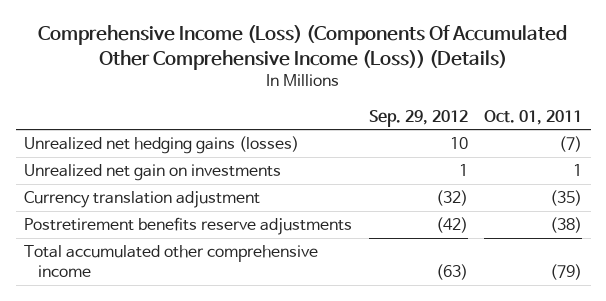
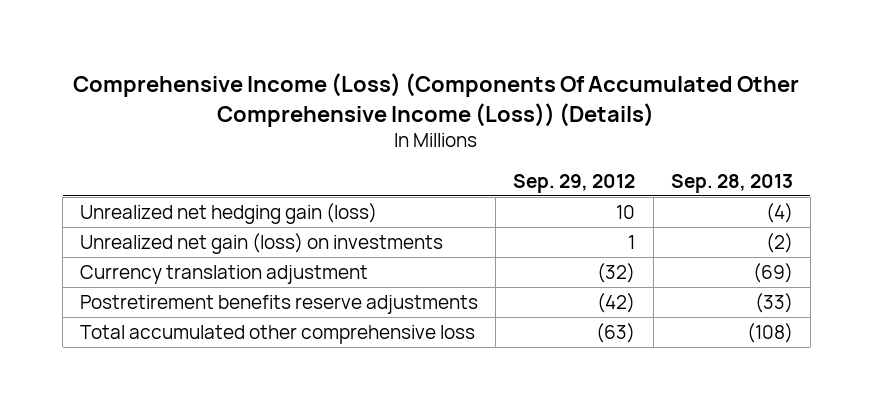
[484,109,583,125] Oct. 01, 2011 -> none
none -> [670,173,793,193] Sep. 28, 2013
[23,136,299,155] Unrealized net hedging gains (losses) -> [80,202,378,224] Unrealized net hedging gain (loss)
[23,164,281,182] Unrealized net gain on investments -> [80,232,444,254] Unrealized net gain (loss) on investments
[23,245,318,277] Total accumulated other comprehensive income -> [80,324,476,344] Total accumulated other comprehensive loss

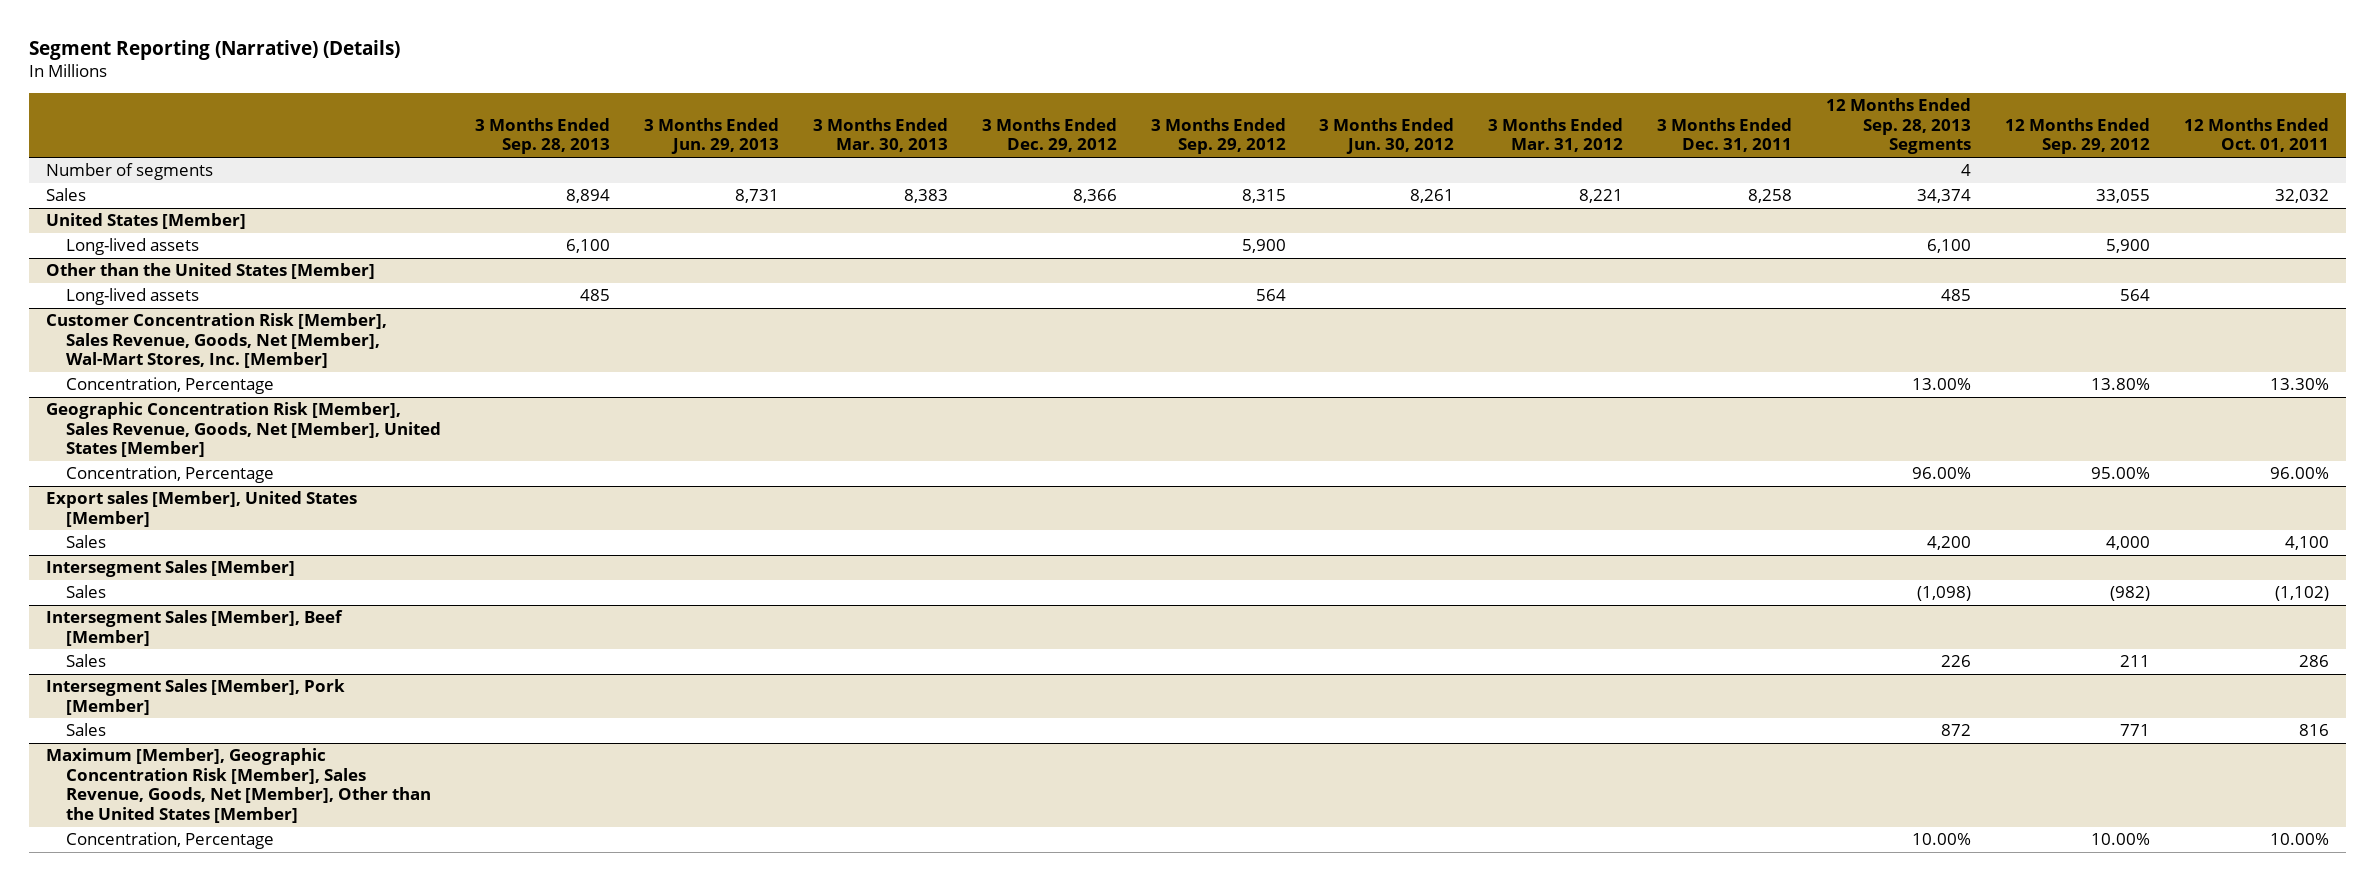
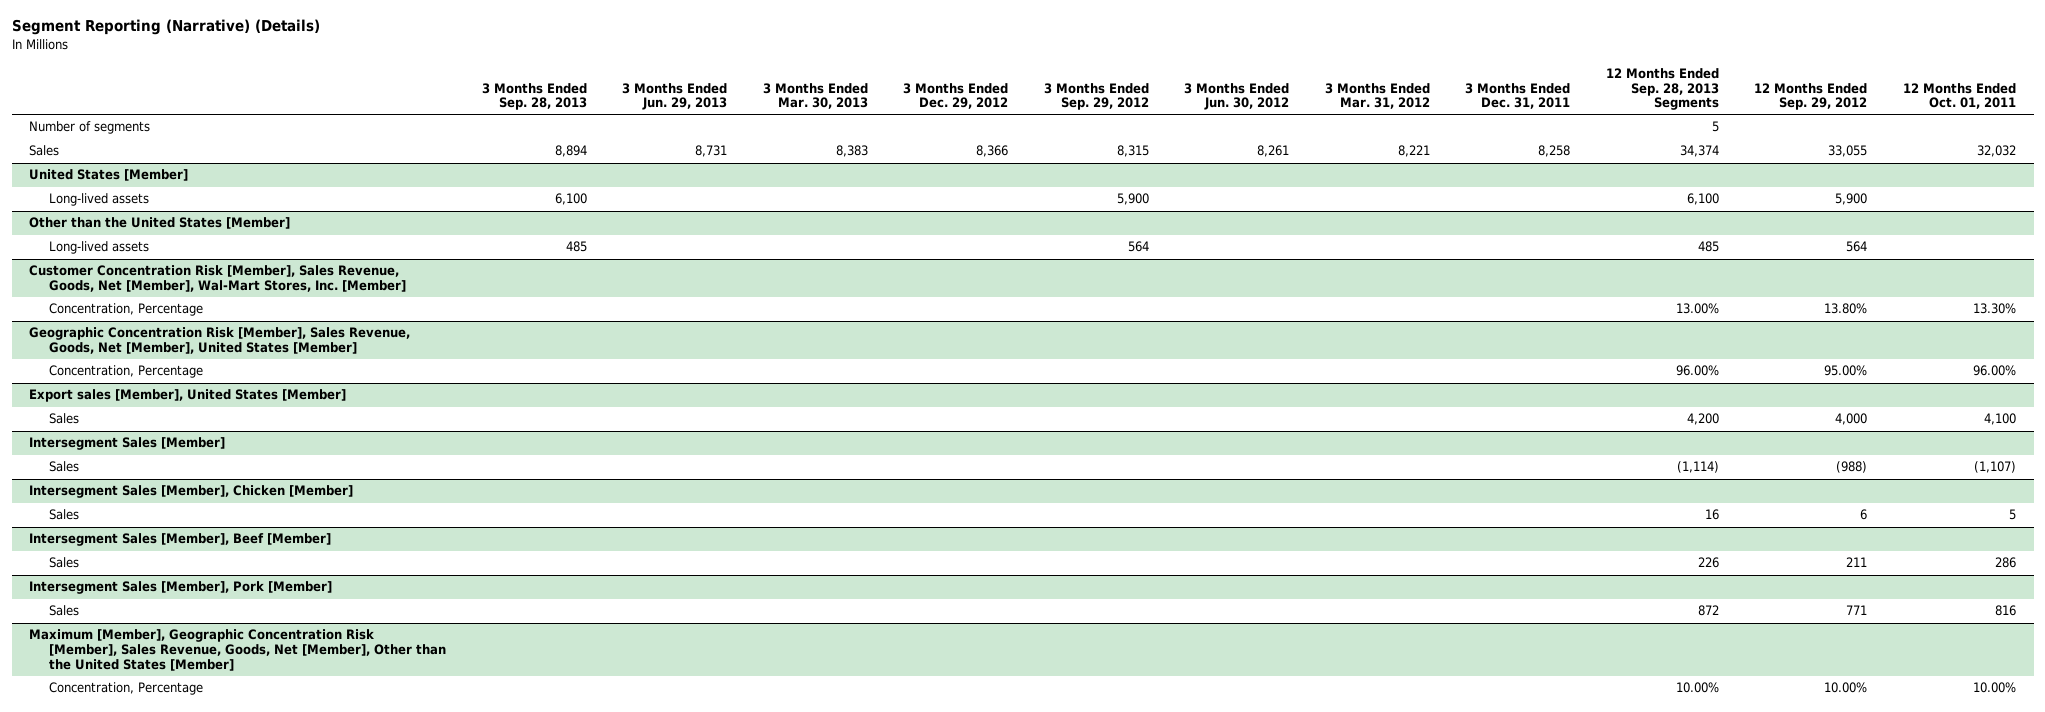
[1961,164,1972,177] 4 -> [1711,121,1719,133] 5
[1917,586,1972,602] (1,098) -> [1676,461,1719,474] (1,114)
[2110,586,2151,602] (982) -> [1836,461,1868,474] (988)
[2275,586,2330,602] (1,102) -> [1973,461,2016,474] (1,107)
none -> [29,485,354,499] Intersegment Sales [Member], Chicken [Member]
none -> [49,509,80,521] Sales

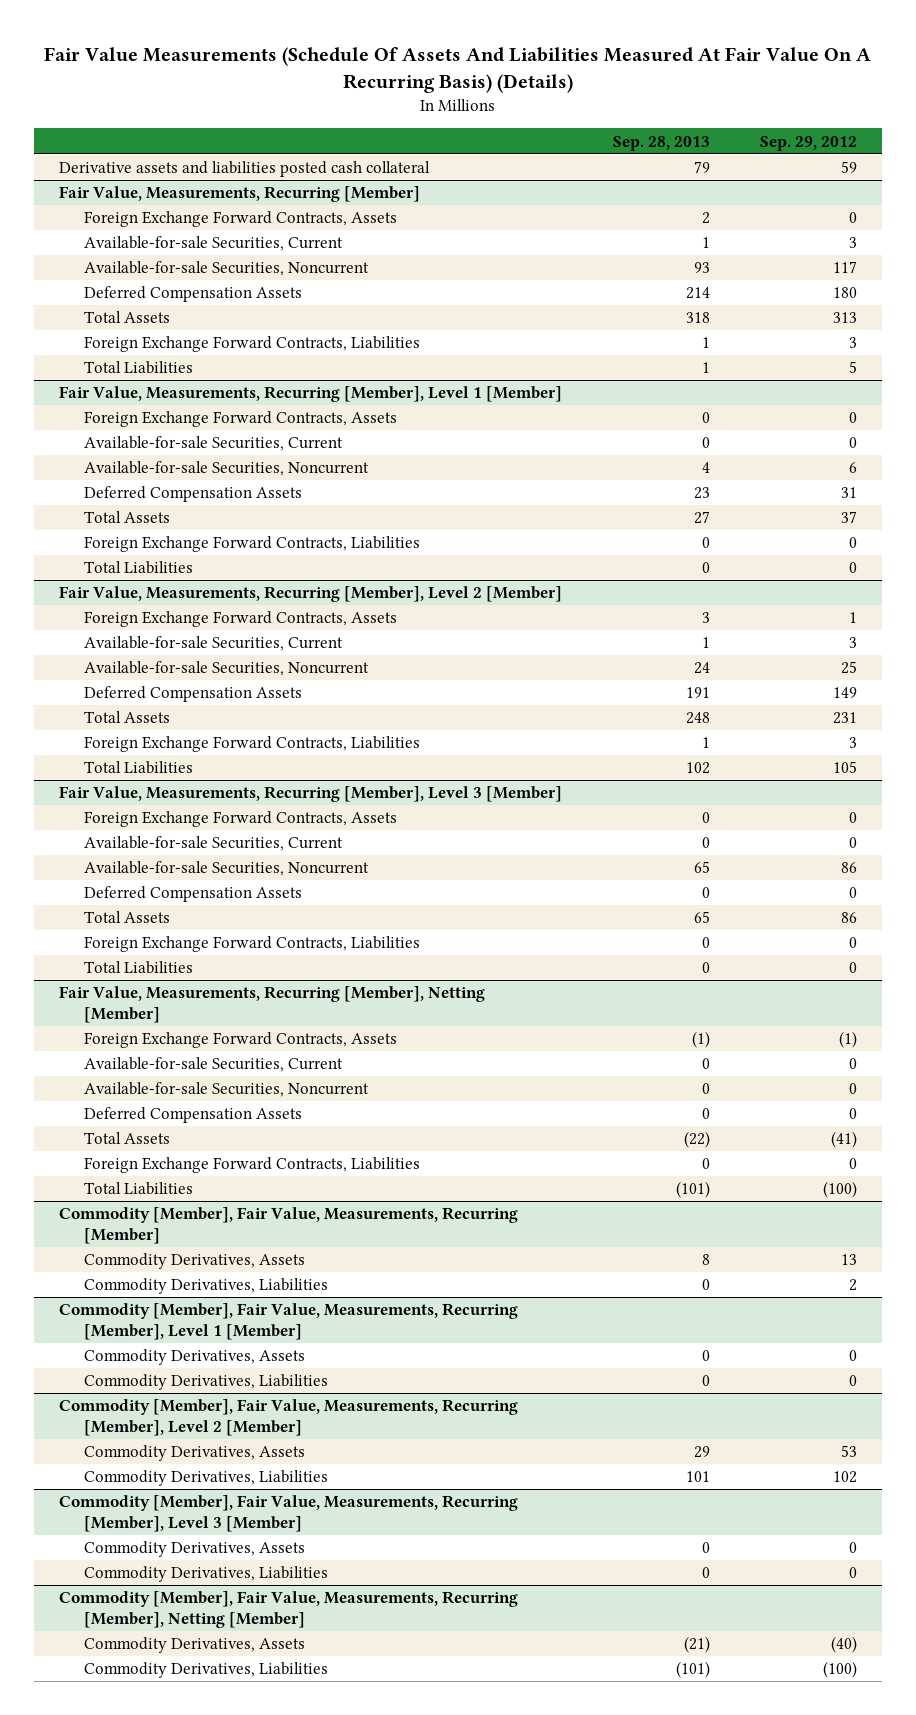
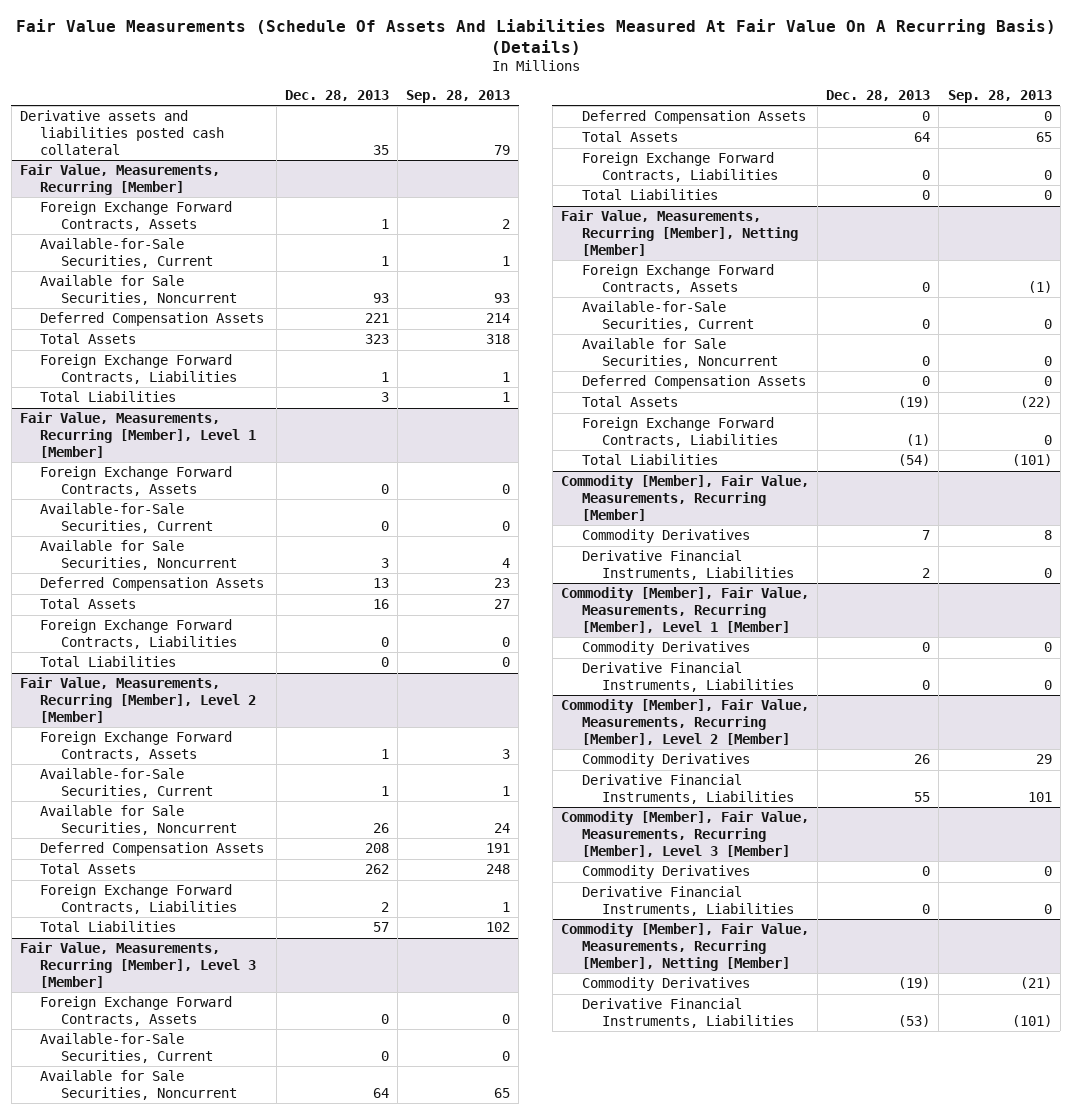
[759,135,857,151] Sep. 29, 2012 -> none
none -> [284,90,389,102] Dec. 28, 2013
[83,236,343,252] Available-for-sale Securities, Current -> [40,238,213,268] Available-for-Sale Securities, Current
[83,261,369,277] Available-for-sale Securities, Noncurrent -> [40,275,237,305] Available for Sale Securities, Noncurrent
[83,436,343,452] Available-for-sale Securities, Current -> [40,503,213,533] Available-for-Sale Securities, Current
[83,461,369,477] Available-for-sale Securities, Noncurrent -> [40,540,237,570] Available for Sale Securities, Noncurrent
[83,636,343,652] Available-for-sale Securities, Current -> [40,768,213,798] Available-for-Sale Securities, Current
[83,661,369,677] Available-for-sale Securities, Noncurrent -> [40,805,237,835] Available for Sale Securities, Noncurrent
[83,836,343,852] Available-for-sale Securities, Current -> [40,1033,213,1063] Available-for-Sale Securities, Current
[83,861,369,877] Available-for-sale Securities, Noncurrent -> [40,1070,237,1100] Available for Sale Securities, Noncurrent
[83,1057,343,1073] Available-for-sale Securities, Current -> [581,301,755,331] Available-for-Sale Securities, Current
[83,1082,369,1098] Available-for-sale Securities, Noncurrent -> [581,338,779,368] Available for Sale Securities, Noncurrent
[83,1253,305,1270] Commodity Derivatives, Assets -> [581,529,750,544] Commodity Derivatives
[83,1278,328,1295] Commodity Derivatives, Liabilities -> [581,550,795,580] Derivative Financial Instruments, Liabilities
[83,1349,305,1366] Commodity Derivatives, Assets -> [581,641,750,656] Commodity Derivatives
[83,1374,328,1391] Commodity Derivatives, Liabilities -> [581,662,795,692] Derivative Financial Instruments, Liabilities
[83,1445,305,1462] Commodity Derivatives, Assets -> [581,753,750,768] Commodity Derivatives
[83,1470,328,1487] Commodity Derivatives, Liabilities -> [581,774,795,804] Derivative Financial Instruments, Liabilities
[83,1541,305,1558] Commodity Derivatives, Assets -> [581,865,750,880] Commodity Derivatives
[83,1566,328,1583] Commodity Derivatives, Liabilities -> [581,886,795,916] Derivative Financial Instruments, Liabilities
[83,1637,305,1654] Commodity Derivatives, Assets -> [581,977,750,992] Commodity Derivatives
[83,1662,328,1679] Commodity Derivatives, Liabilities -> [581,998,795,1028] Derivative Financial Instruments, Liabilities

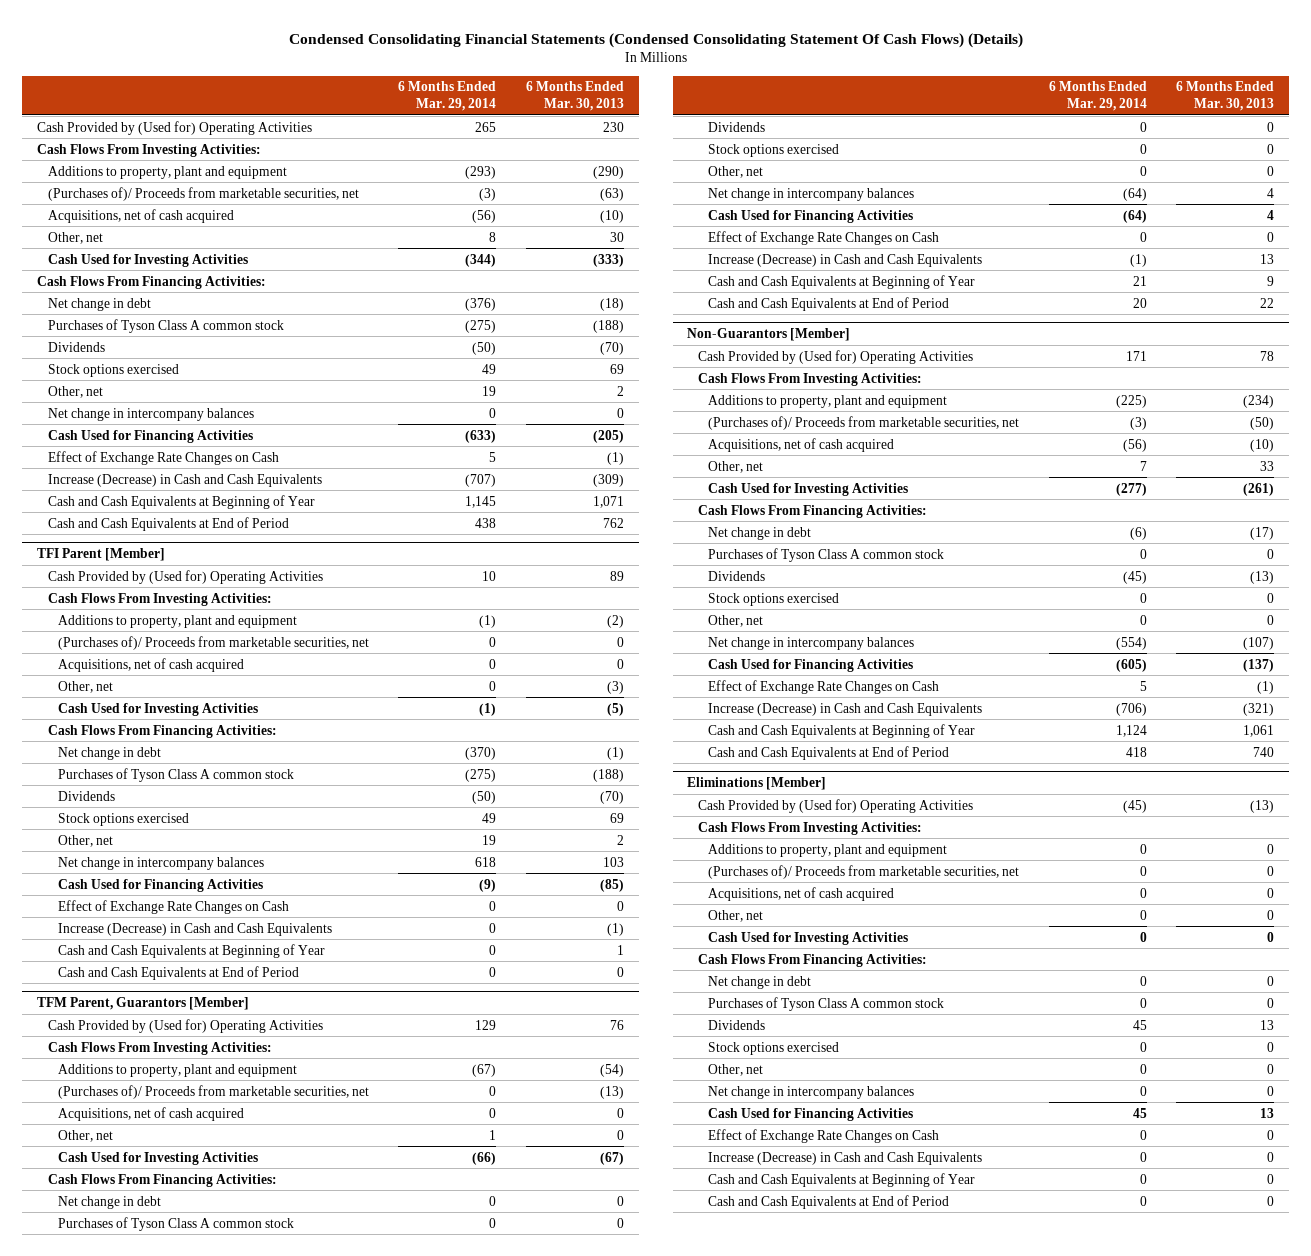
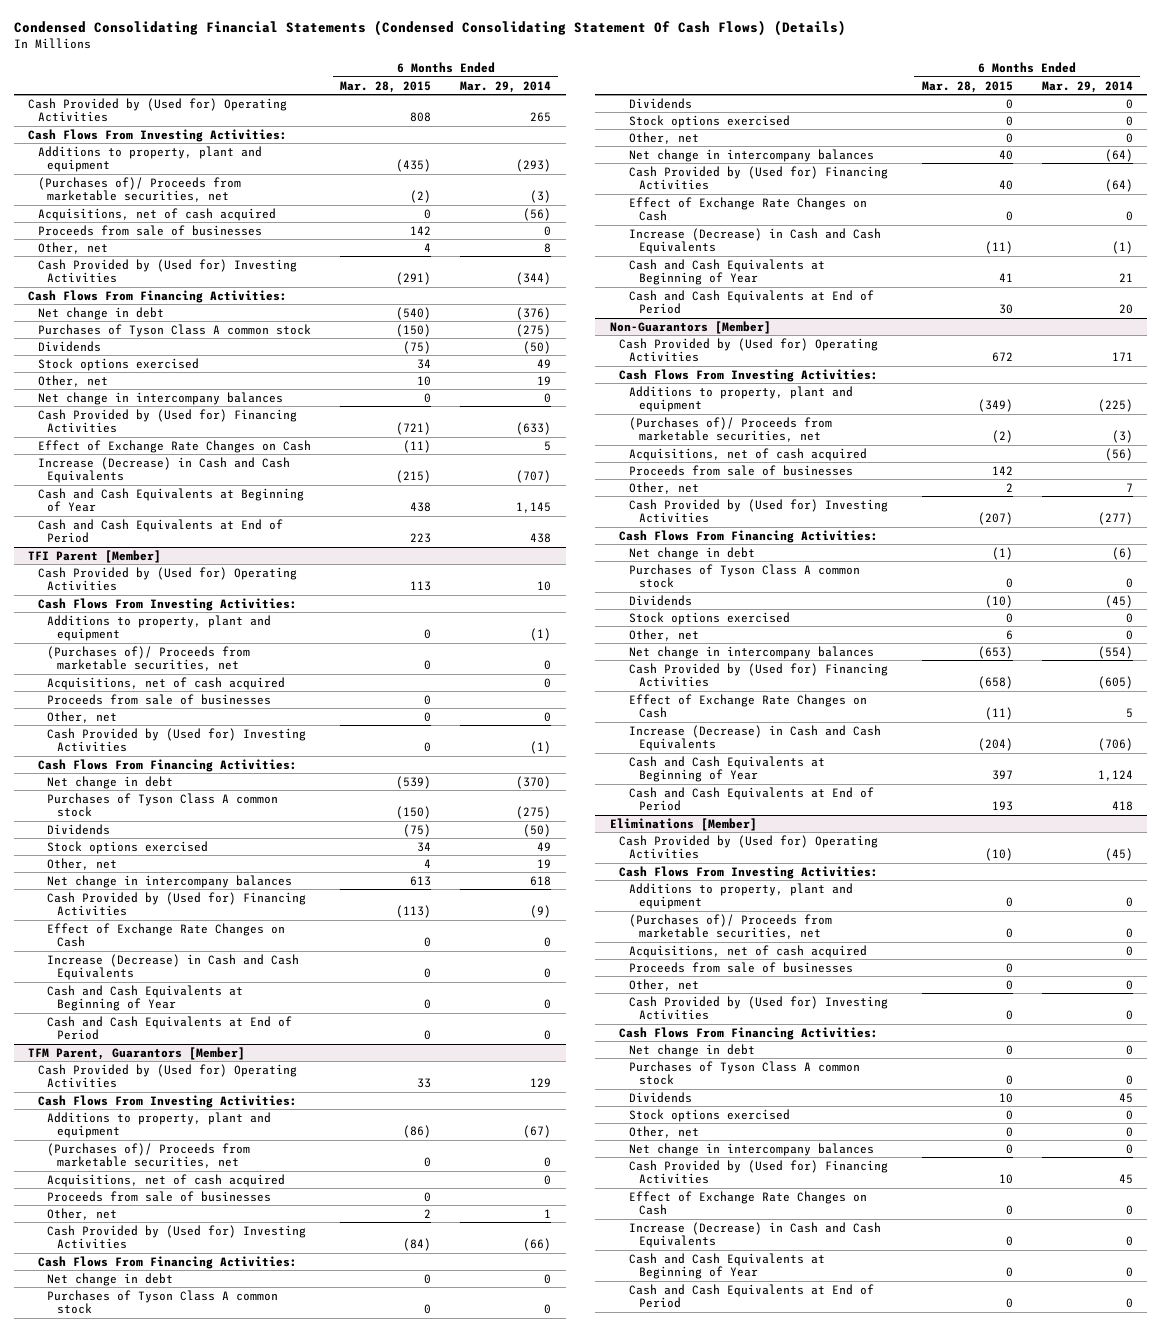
[525,81,624,111] 6 Months Ended Mar. 30, 2013 -> none
none -> [339,80,431,93] Mar. 28, 2015
none -> [37,224,262,236] Proceeds from sale of businesses
[47,253,248,267] Cash Used for Investing Activities -> [37,258,297,284] Cash Provided by (Used for) Investing Activities
[47,429,253,443] Cash Used for Financing Activities -> [37,408,297,434] Cash Provided by (Used for) Financing Activities
none -> [47,693,272,705] Proceeds from sale of businesses
[58,702,259,716] Cash Used for Investing Activities -> [47,727,307,753] Cash Provided by (Used for) Investing Activities
[58,878,264,892] Cash Used for Financing Activities -> [47,891,307,917] Cash Provided by (Used for) Financing Activities
none -> [47,1190,272,1202] Proceeds from sale of businesses
[58,1151,259,1165] Cash Used for Investing Activities -> [47,1224,307,1250] Cash Provided by (Used for) Investing Activities
[708,209,914,223] Cash Used for Financing Activities -> [628,165,888,191] Cash Provided by (Used for) Financing Activities
none -> [628,464,853,476] Proceeds from sale of businesses
[708,482,909,496] Cash Used for Investing Activities -> [628,498,888,524] Cash Provided by (Used for) Investing Activities
[708,658,914,672] Cash Used for Financing Activities -> [628,662,888,688] Cash Provided by (Used for) Financing Activities
none -> [628,961,853,973] Proceeds from sale of businesses
[708,931,909,945] Cash Used for Investing Activities -> [628,995,888,1021] Cash Provided by (Used for) Investing Activities
[708,1107,914,1121] Cash Used for Financing Activities -> [628,1159,888,1185] Cash Provided by (Used for) Financing Activities

